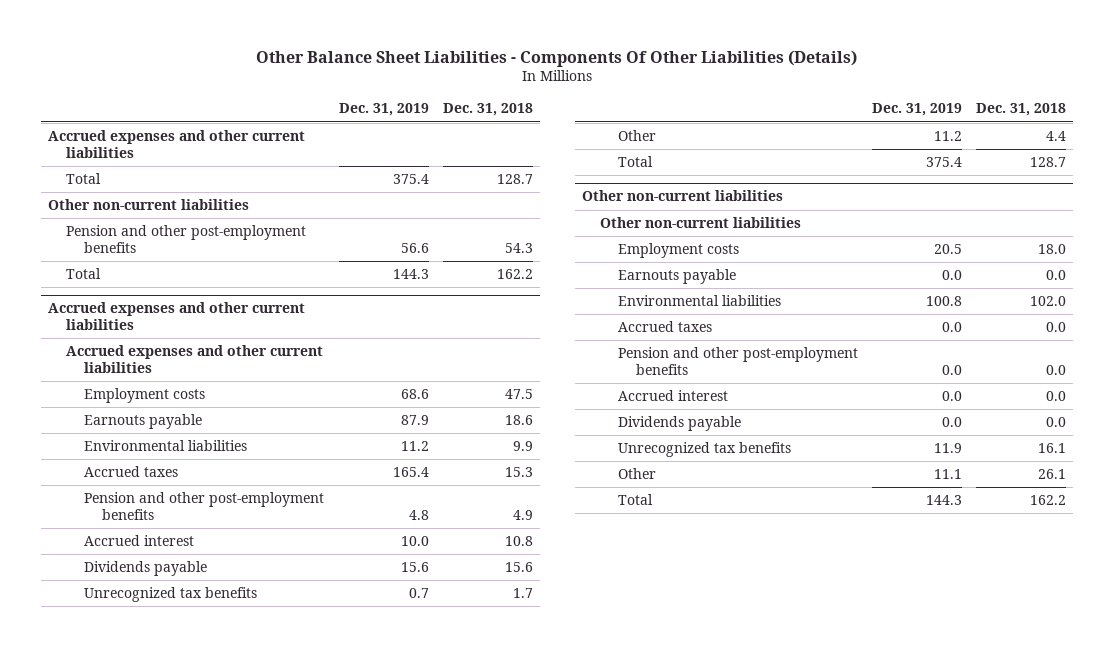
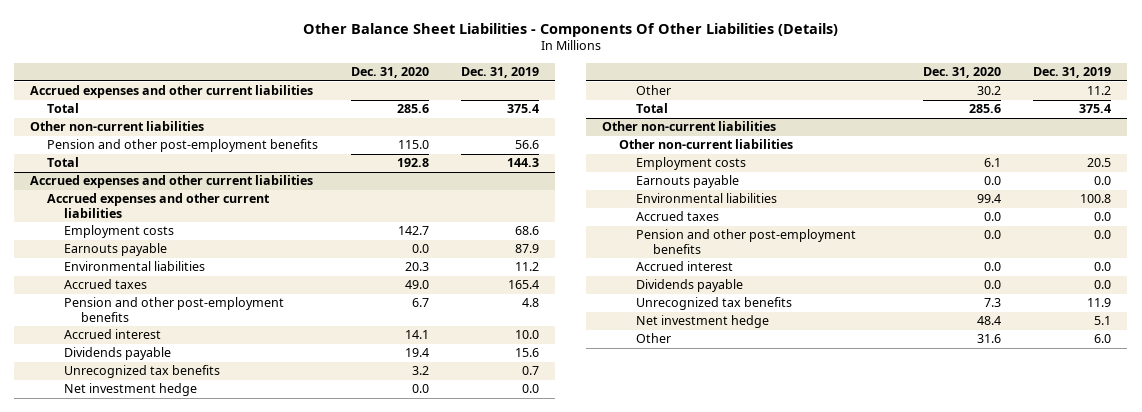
[443,103,534,117] Dec. 31, 2018 -> none
none -> [350,67,429,79] Dec. 31, 2020
none -> [64,383,198,397] Net investment hedge
[617,494,653,506] Total -> none
none -> [636,315,770,329] Net investment hedge
[934,469,963,480] 11.1 -> [1094,334,1112,344] 6.0

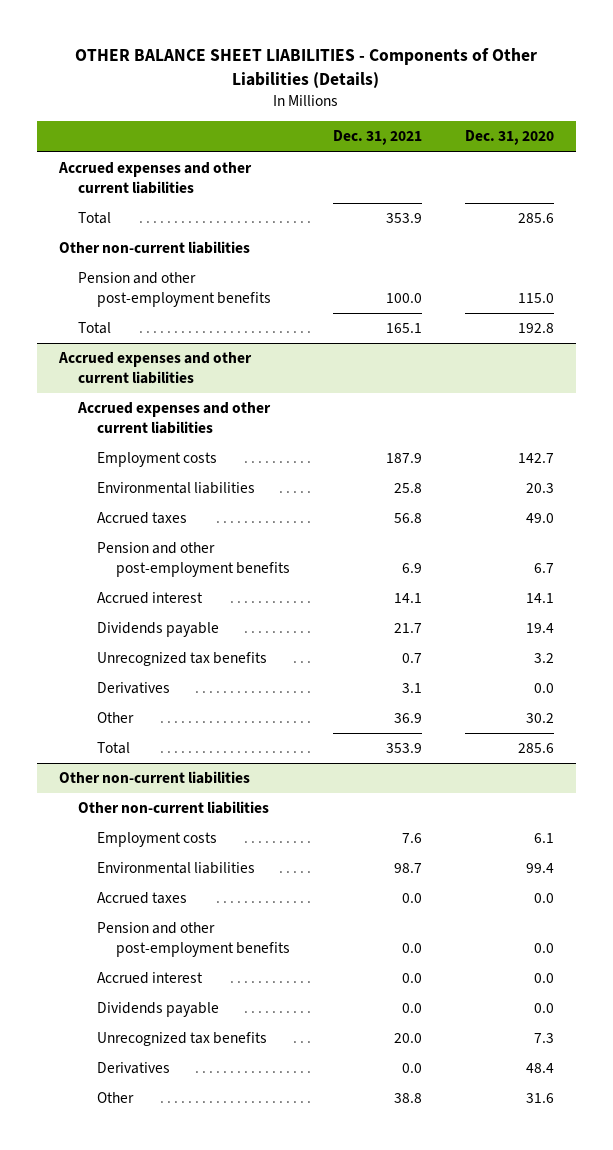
[302,22,838,37] Other Balance Sheet Liabilities - Components Of Other Liabilities (Details) -> [75,47,538,88] OTHER BALANCE SHEET LIABILITIES - Components of Other Liabilities (Details)
[461,67,540,79] Dec. 31, 2019 -> none
none -> [332,130,422,146] Dec. 31, 2021
[64,243,168,257] Earnouts payable -> none
[64,383,198,397] Net investment hedge -> none
none -> [96,682,170,695] Derivatives
[636,175,740,189] Earnouts payable -> none
[636,315,770,329] Net investment hedge -> [96,1062,170,1075] Derivatives

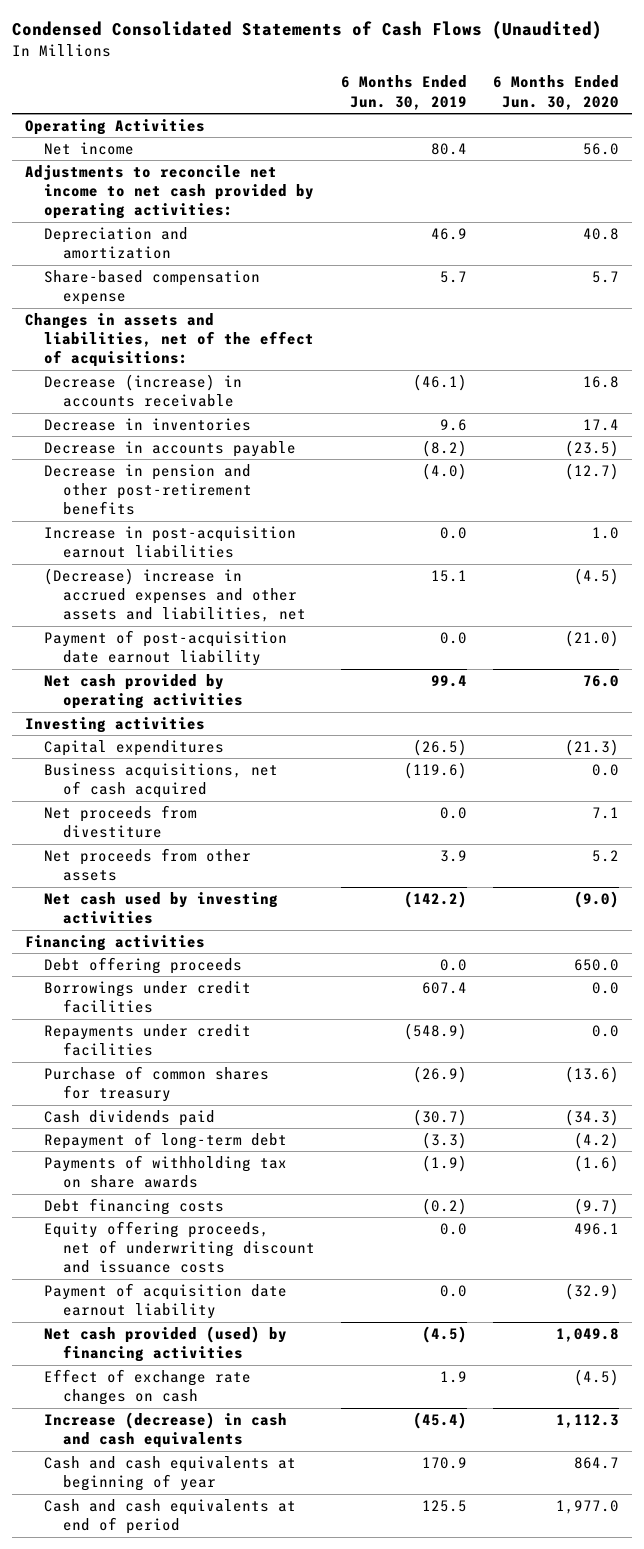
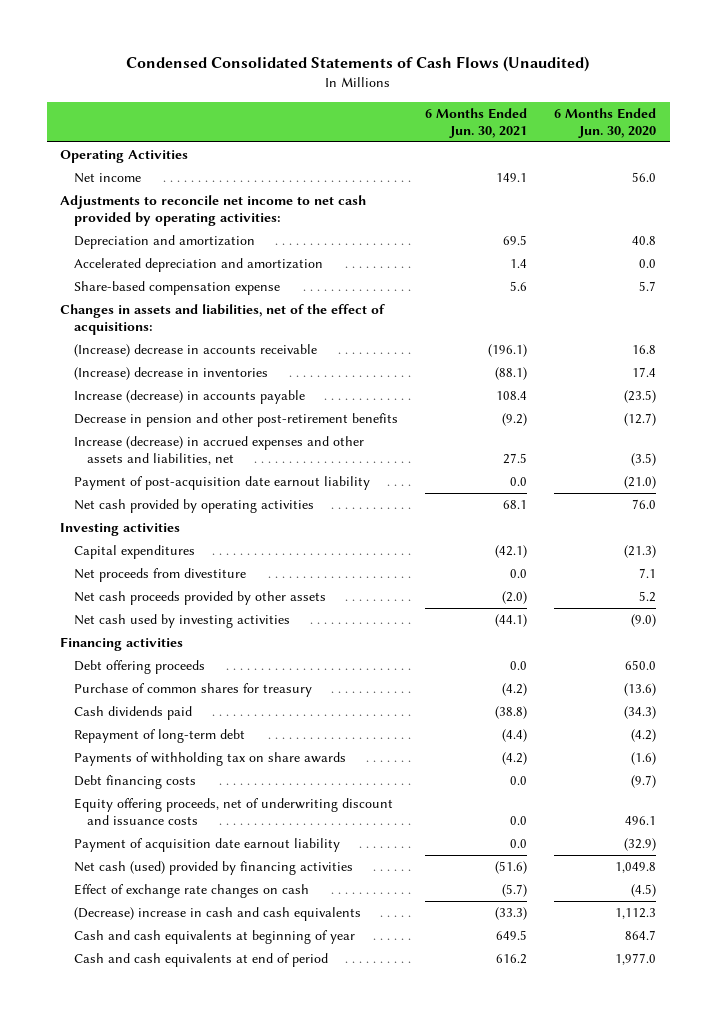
[340,75,467,110] 6 Months Ended Jun. 30, 2019 -> none
none -> [425,107,528,138] 6 Months Ended Jun. 30, 2021
none -> [73,258,323,273] Accelerated depreciation and amortization
[44,373,243,408] Decrease (increase) in accounts receivable -> [73,344,317,358] (Increase) decrease in accounts receivable
[44,417,252,431] Decrease in inventories -> [73,367,268,381] (Increase) decrease in inventories
[44,440,297,457] Decrease in accounts payable -> [73,390,305,405] Increase (decrease) in accounts payable
[44,525,297,559] Increase in post-acquisition earnout liabilities -> none
[44,567,306,623] (Decrease) increase in accrued expenses and other assets and liabilities, net -> [73,436,364,466] Increase (decrease) in accrued expenses and other assets and liabilities, net
[573,567,619,585] (4.5) -> [631,453,657,467] (3.5)
[44,762,279,799] Business acquisitions, net of cash acquired -> none
[44,847,252,882] Net proceeds from other assets -> [73,591,326,606] Net cash proceeds provided by other assets
[44,980,252,1014] Borrowings under credit facilities -> none
[44,1023,252,1057] Repayments under credit facilities -> none
[44,1325,288,1363] Net cash provided (used) by financing activities -> [73,861,353,876] Net cash (used) provided by financing activities
[44,1411,288,1449] Increase (decrease) in cash and cash equivalents -> [73,907,361,922] (Decrease) increase in cash and cash equivalents

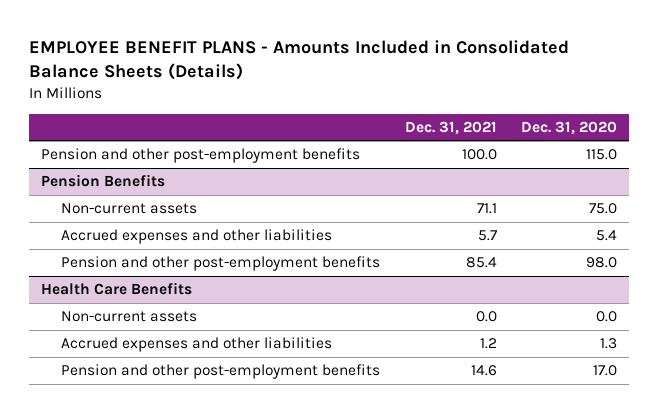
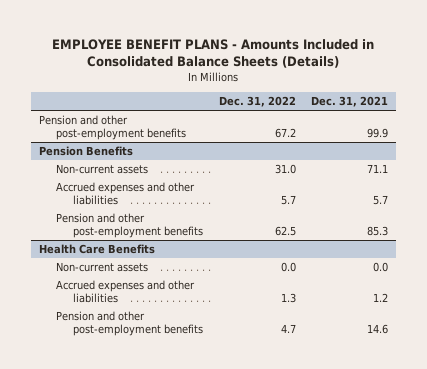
[521,120,618,135] Dec. 31, 2020 -> none
none -> [218,96,296,108] Dec. 31, 2022
[461,149,497,161] 100.0 -> [366,128,388,139] 99.9
[465,257,497,269] 85.4 -> [366,226,388,237] 85.3

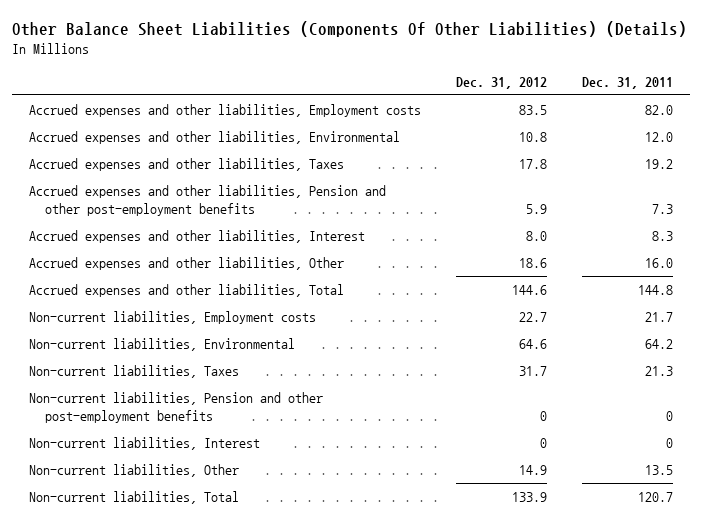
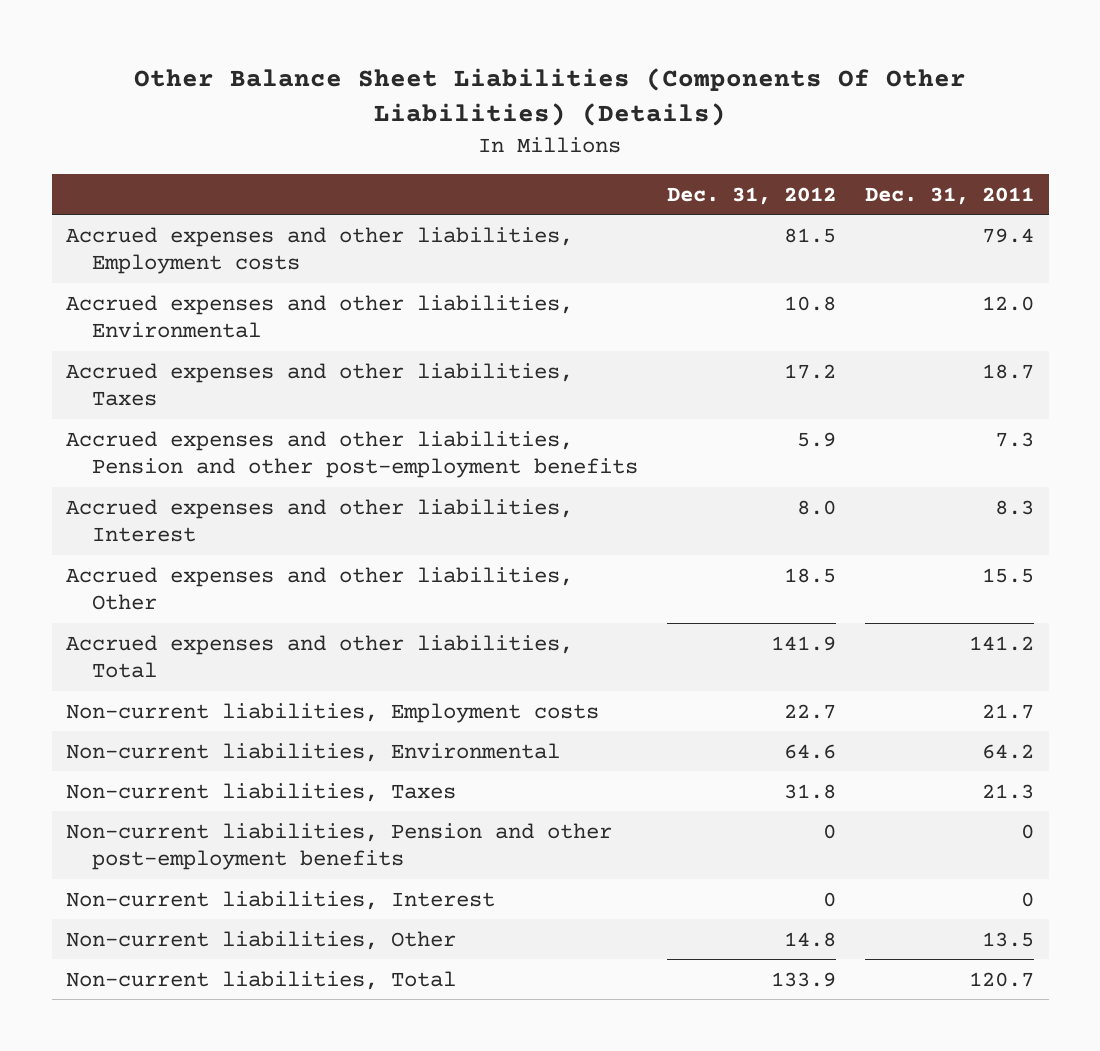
[519,105,548,116] 83.5 -> [784,227,837,243] 81.5
[644,105,673,116] 82.0 -> [982,227,1035,243] 79.4
[519,159,548,170] 17.8 -> [784,363,837,379] 17.2
[644,159,673,170] 19.2 -> [982,363,1035,379] 18.7
[519,258,548,269] 18.6 -> [784,567,837,583] 18.5
[644,258,673,269] 16.0 -> [982,567,1035,583] 15.5
[512,285,548,296] 144.6 -> [771,635,837,651] 141.9
[637,285,673,296] 144.8 -> [969,635,1035,651] 141.2
[519,366,548,377] 31.7 -> [784,783,837,799] 31.8
[519,465,548,476] 14.9 -> [784,931,837,947] 14.8

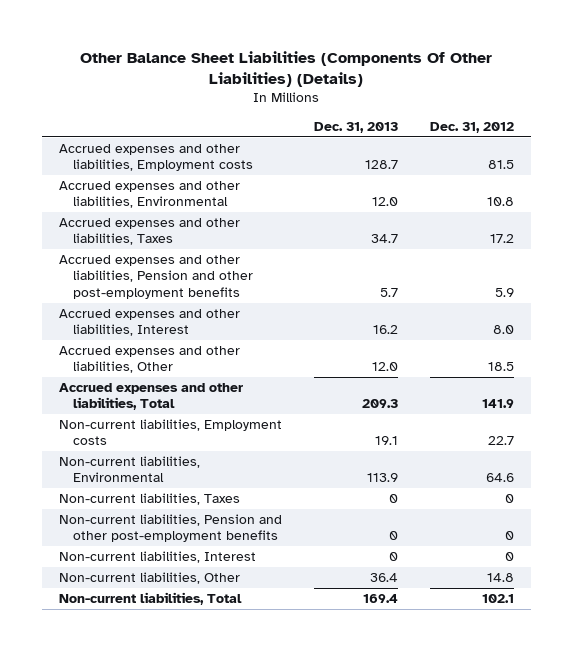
[865,186,1035,205] Dec. 31, 2011 -> none
none -> [313,121,398,133] Dec. 31, 2013
[784,783,837,799] 31.8 -> [505,493,515,503] 0
[771,971,837,987] 133.9 -> [482,593,515,603] 102.1

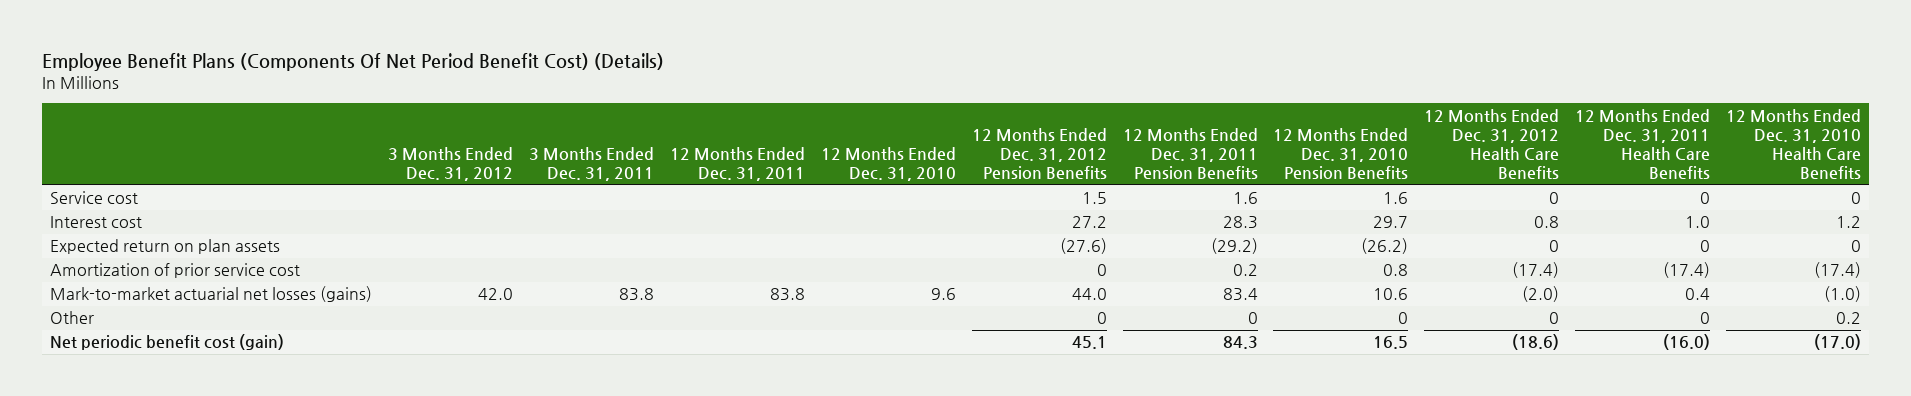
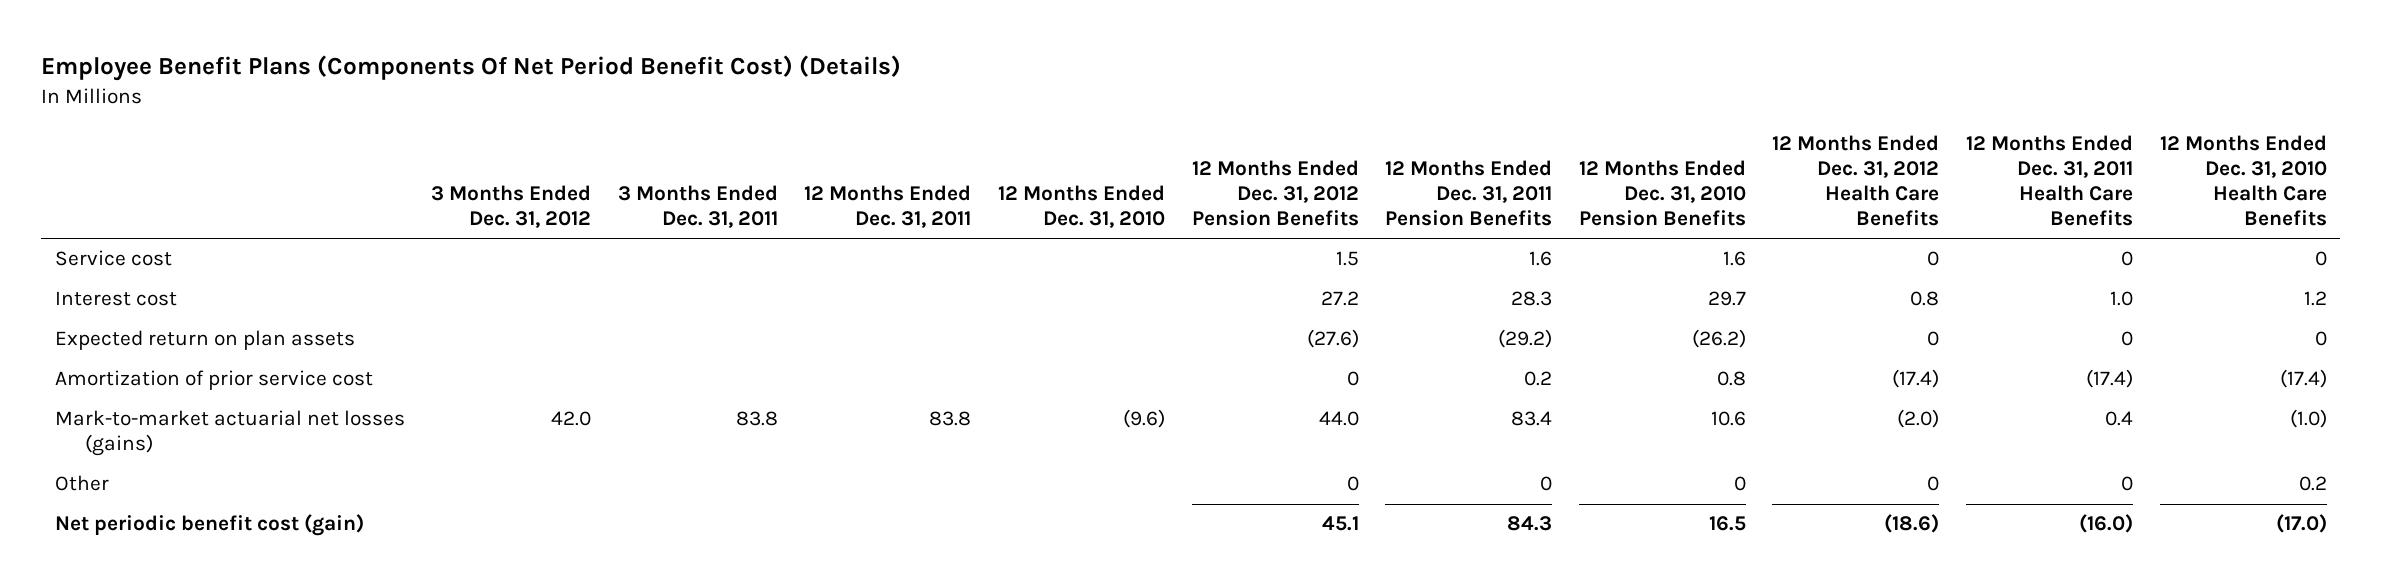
[930,288,956,301] 9.6 -> [1123,409,1166,429] (9.6)

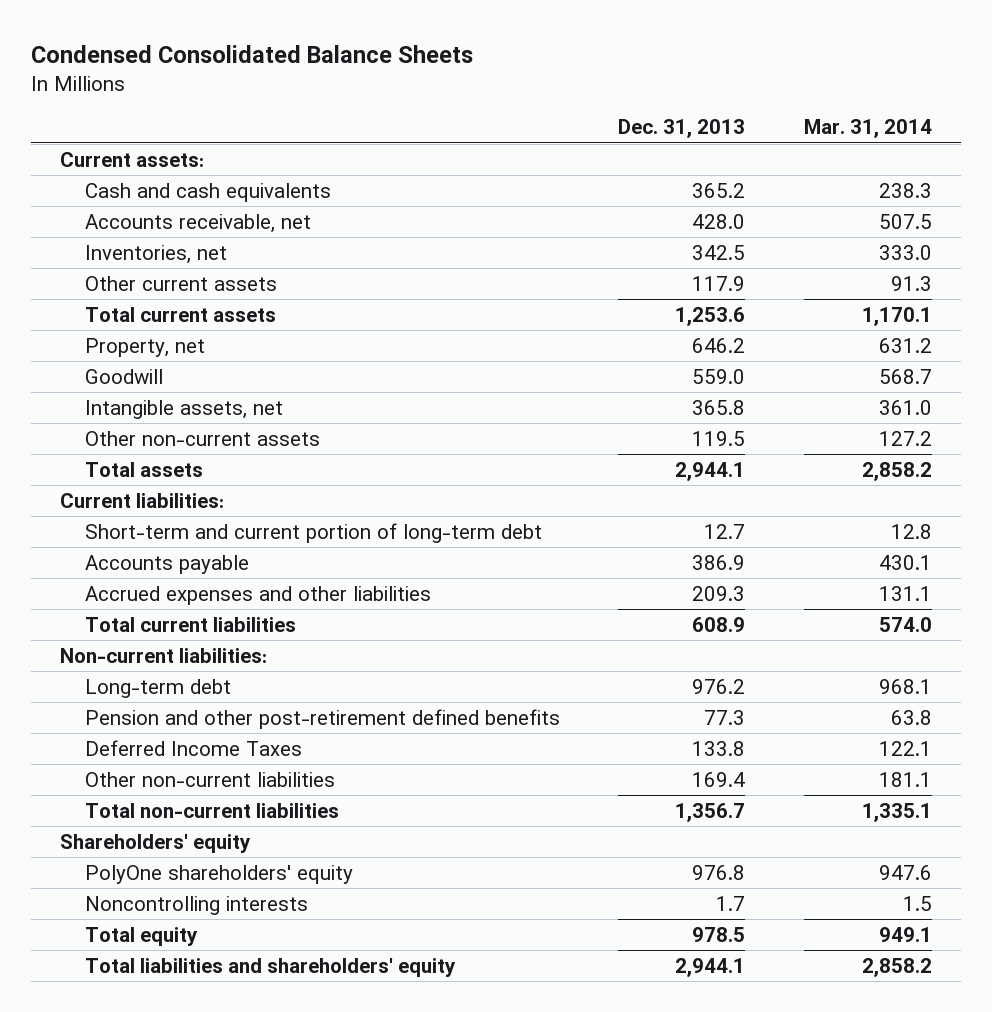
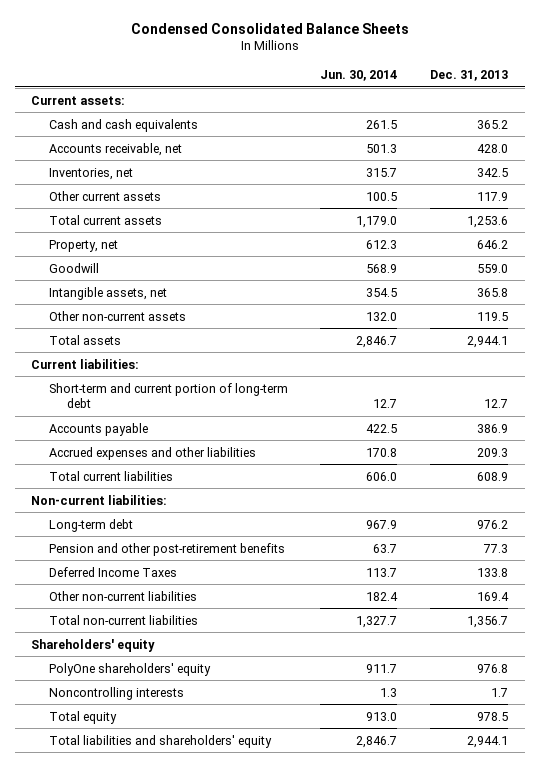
[803,119,932,139] Mar. 31, 2014 -> none
none -> [320,70,398,82] Jun. 30, 2014
[85,708,561,729] Pension and other post-retirement defined benefits -> [48,542,285,556] Pension and other post-retirement benefits

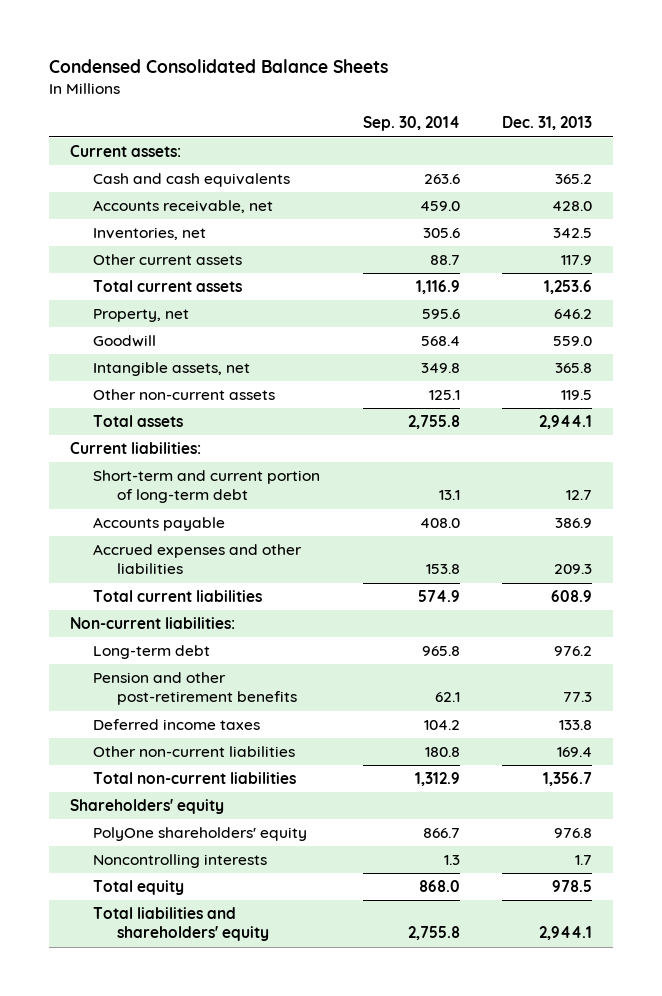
[320,70,398,82] Jun. 30, 2014 -> none
none -> [362,116,460,132] Sep. 30, 2014
[48,566,177,577] Deferred Income Taxes -> [93,719,261,731] Deferred income taxes

